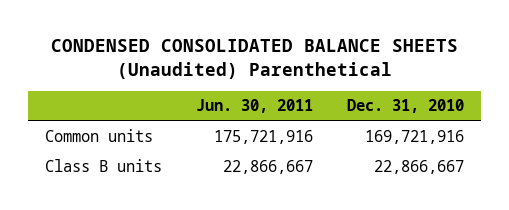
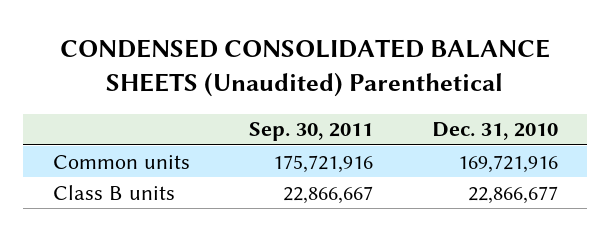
[196,99,314,114] Jun. 30, 2011 -> none
none -> [248,122,373,142] Sep. 30, 2011
[373,160,464,175] 22,866,667 -> [467,185,558,204] 22,866,677

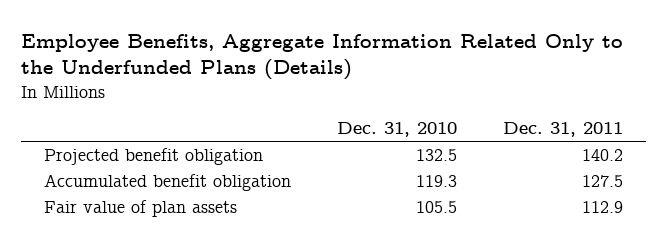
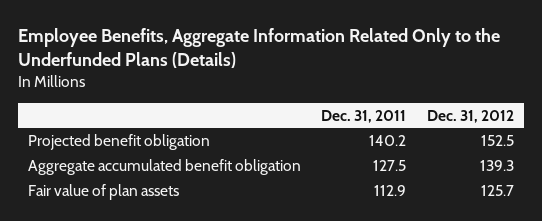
[336,122,457,138] Dec. 31, 2010 -> none
none -> [426,109,514,123] Dec. 31, 2012
[43,174,291,192] Accumulated benefit obligation -> [28,158,302,175] Aggregate accumulated benefit obligation

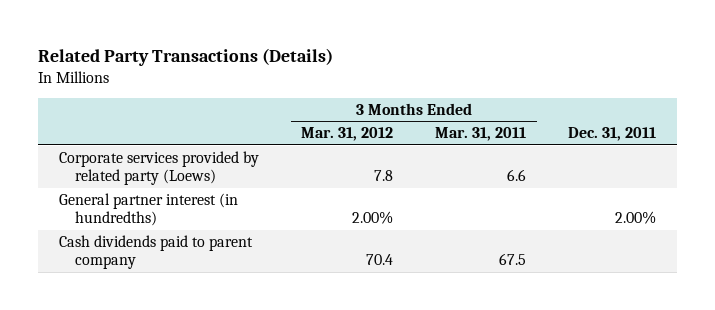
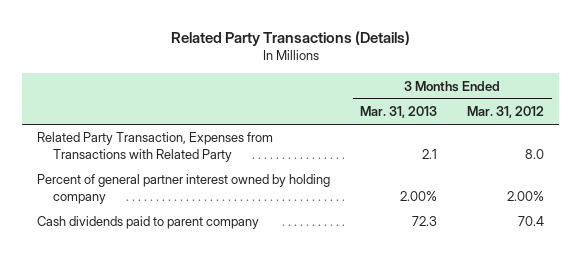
[435,127,527,142] Mar. 31, 2011 -> none
[567,127,656,142] Dec. 31, 2011 -> none
none -> [360,106,438,119] Mar. 31, 2013
[59,150,260,186] Corporate services provided by related party (Loews) -> none
none -> [37,132,274,163] Related Party Transaction, Expenses from Transactions with Related Party
[59,192,239,227] General partner interest (in hundredths) -> [37,174,331,205] Percent of general partner interest owned by holding company

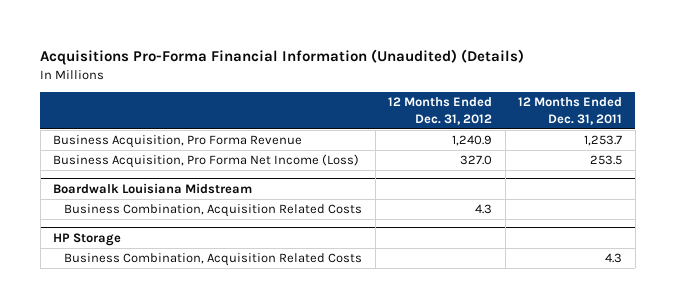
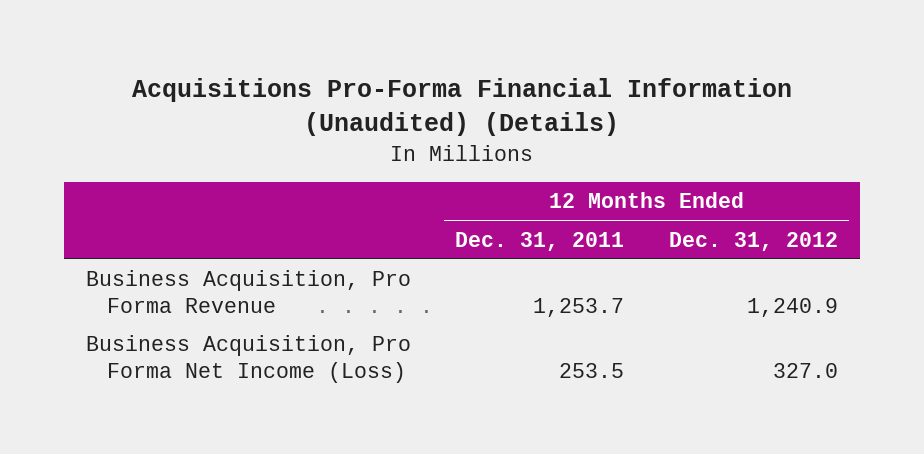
[53,182,253,194] Boardwalk Louisiana Midstream -> none
[64,204,363,218] Business Combination, Acquisition Related Costs -> none
[53,232,122,246] HP Storage -> none
[64,253,363,267] Business Combination, Acquisition Related Costs -> none

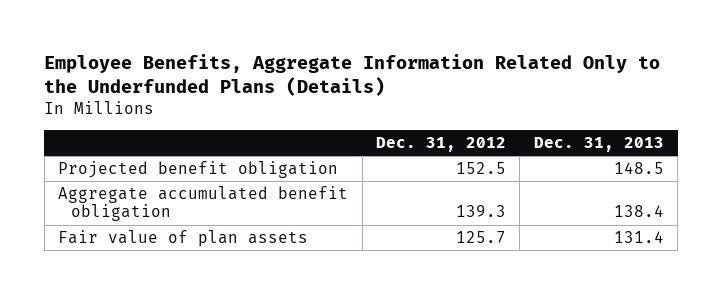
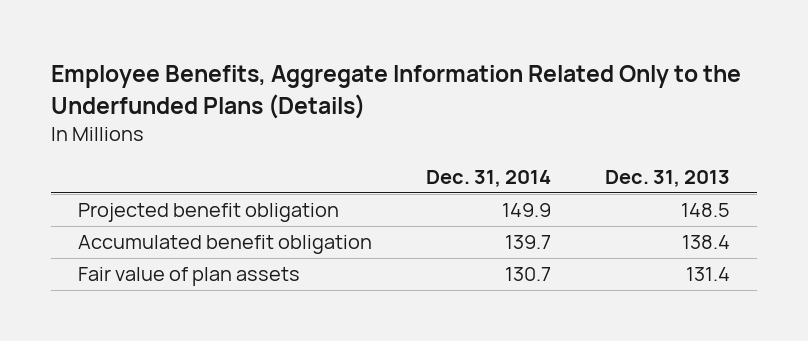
[375,136,506,152] Dec. 31, 2012 -> none
none -> [426,170,552,188] Dec. 31, 2014
[58,186,349,222] Aggregate accumulated benefit obligation -> [78,235,373,255] Accumulated benefit obligation

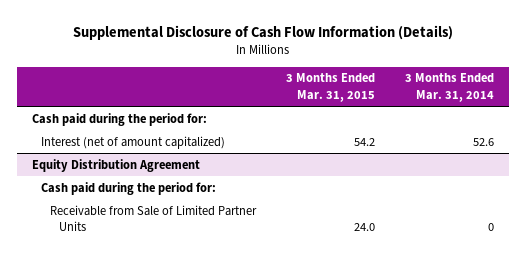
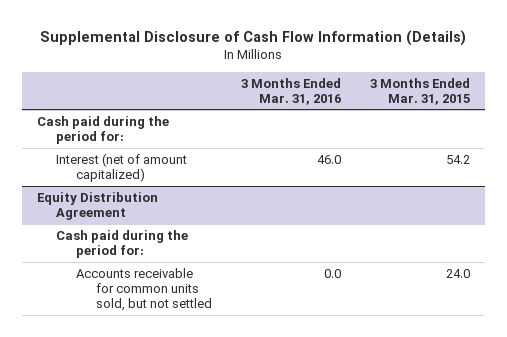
[405,73,495,102] 3 Months Ended Mar. 31, 2014 -> none
none -> [241,77,342,105] 3 Months Ended Mar. 31, 2016
[50,204,258,232] Receivable from Sale of Limited Partner Units -> [76,267,213,311] Accounts receivable for common units sold, but not settled

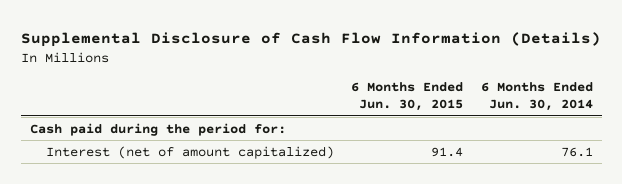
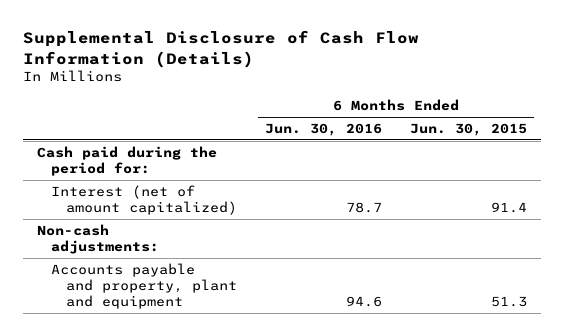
[480,82,593,112] 6 Months Ended Jun. 30, 2014 -> none
none -> [264,122,382,136] Jun. 30, 2016
none -> [37,223,160,254] Non-cash adjustments:
none -> [51,262,237,309] Accounts payable and property, plant and equipment

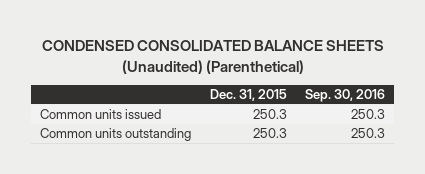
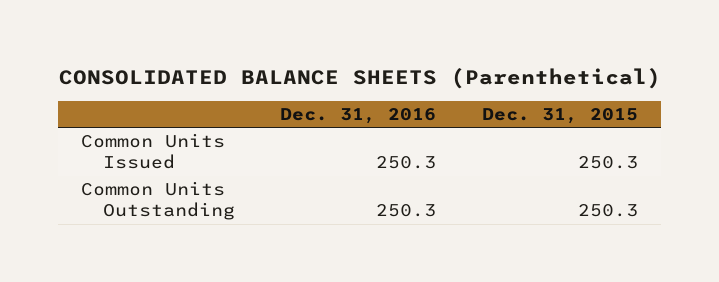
[41,40,384,74] CONDENSED CONSOLIDATED BALANCE SHEETS (Unaudited) (Parenthetical) -> [58,68,661,90] CONSOLIDATED BALANCE SHEETS (Parenthetical)
[305,88,386,102] Sep. 30, 2016 -> none
none -> [280,107,437,124] Dec. 31, 2016
[40,109,162,120] Common units issued -> [81,132,226,170] Common Units Issued
[40,128,192,142] Common units outstanding -> [81,180,235,221] Common Units Outstanding

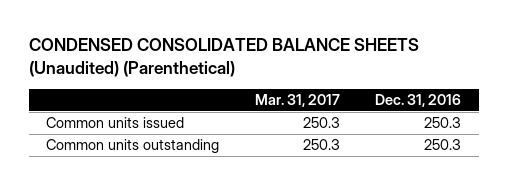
[58,68,661,90] CONSOLIDATED BALANCE SHEETS (Parenthetical) -> [28,38,419,78] CONDENSED CONSOLIDATED BALANCE SHEETS (Unaudited) (Parenthetical)
[482,107,639,124] Dec. 31, 2015 -> none
none -> [254,93,340,107] Mar. 31, 2017
[81,132,226,170] Common Units Issued -> [46,117,185,129] Common units issued
[81,180,235,221] Common Units Outstanding -> [46,139,220,154] Common units outstanding

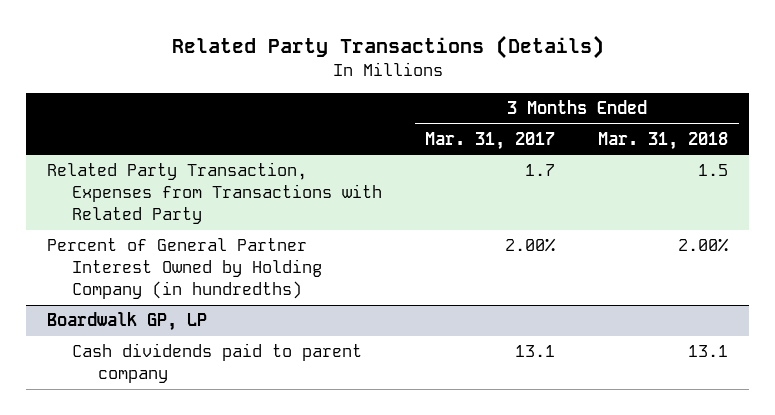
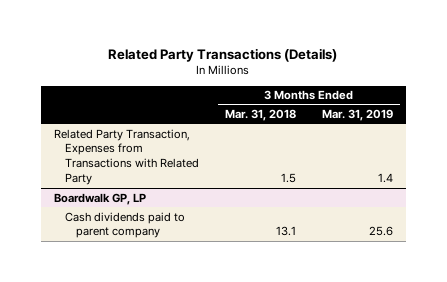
[425,131,556,150] Mar. 31, 2017 -> none
none -> [321,109,393,122] Mar. 31, 2019
[47,238,323,300] Percent of General Partner Interest Owned by Holding Company (in hundredths) -> none

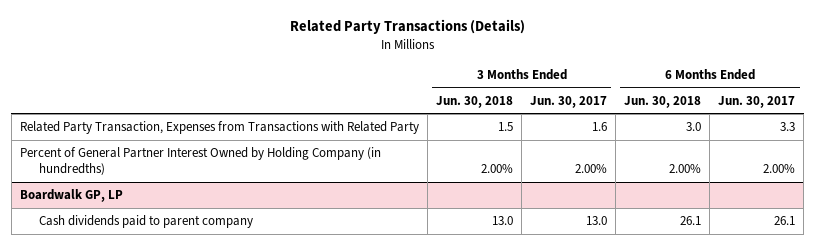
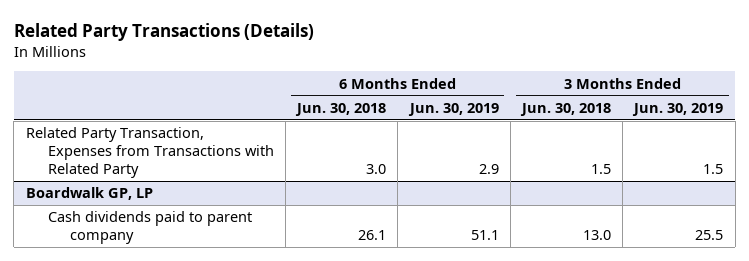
[530,95,608,108] Jun. 30, 2017 -> none
[718,95,796,108] Jun. 30, 2017 -> none
none -> [407,102,499,116] Jun. 30, 2019
none -> [632,102,724,116] Jun. 30, 2019
[20,147,382,176] Percent of General Partner Interest Owned by Holding Company (in hundredths) -> none

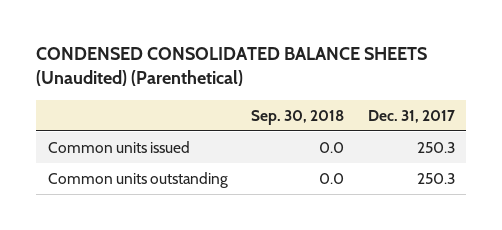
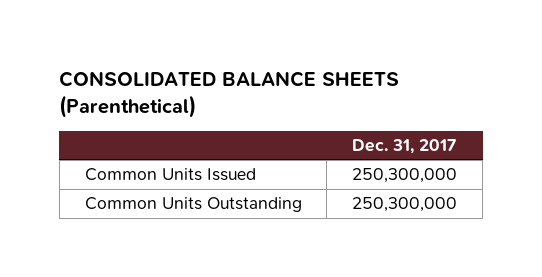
[35,47,427,87] CONDENSED CONSOLIDATED BALANCE SHEETS (Unaudited) (Parenthetical) -> [59,71,400,119] CONSOLIDATED BALANCE SHEETS (Parenthetical)
[251,109,345,125] Sep. 30, 2018 -> none
[47,140,190,153] Common units issued -> [84,168,256,182] Common Units Issued
[416,141,455,153] 250.3 -> [352,168,458,184] 250,300,000
[47,171,228,188] Common units outstanding -> [84,197,302,213] Common Units Outstanding
[416,172,455,184] 250.3 -> [352,197,458,213] 250,300,000

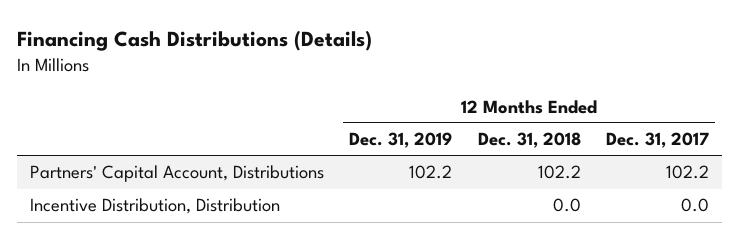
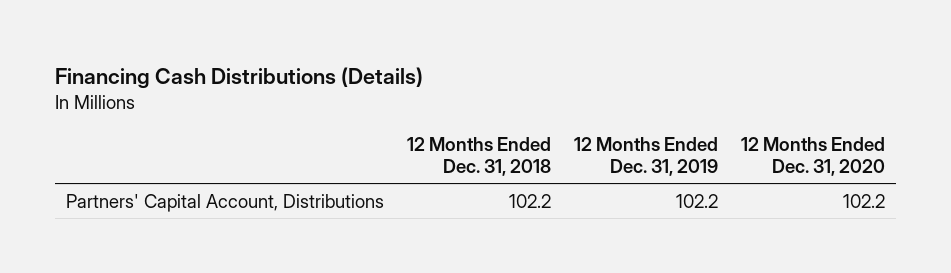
[605,132,709,149] Dec. 31, 2017 -> none
none -> [740,137,885,176] 12 Months Ended Dec. 31, 2020
[29,198,280,215] Incentive Distribution, Distribution -> none

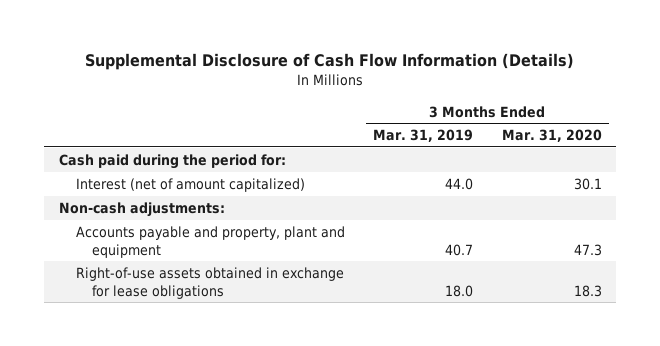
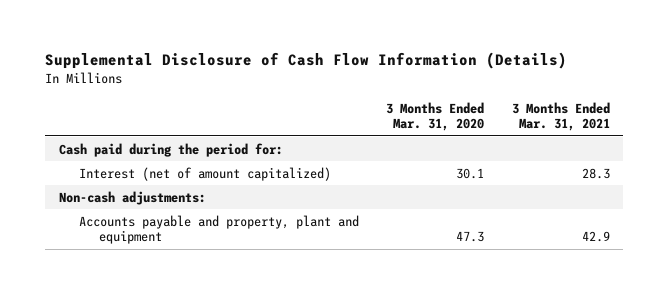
[373,129,474,143] Mar. 31, 2019 -> none
none -> [511,101,610,132] 3 Months Ended Mar. 31, 2021
[75,267,344,299] Right-of-use assets obtained in exchange for lease obligations -> none

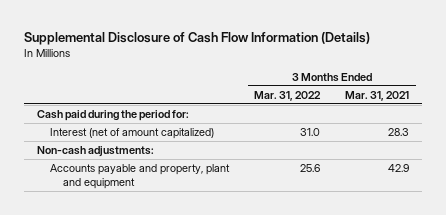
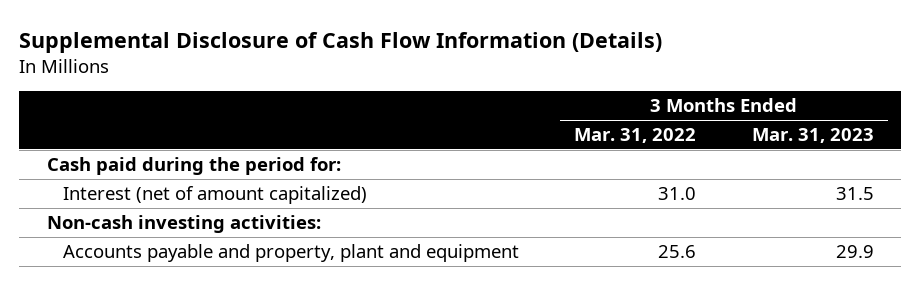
[345,90,410,101] Mar. 31, 2021 -> none
none -> [751,128,874,144] Mar. 31, 2023
[36,145,154,157] Non-cash adjustments: -> [46,214,321,233] Non-cash investing activities:

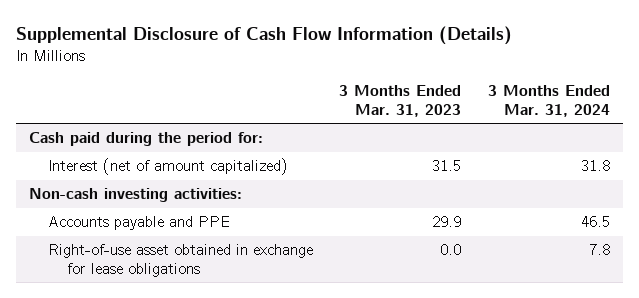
[574,128,697,144] Mar. 31, 2022 -> none
none -> [487,85,610,117] 3 Months Ended Mar. 31, 2024
[62,243,519,262] Accounts payable and property, plant and equipment -> [48,216,231,231] Accounts payable and PPE
none -> [48,244,314,277] Right-of-use asset obtained in exchange for lease obligations

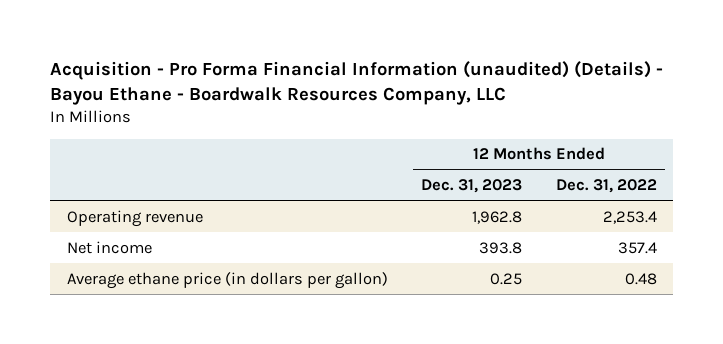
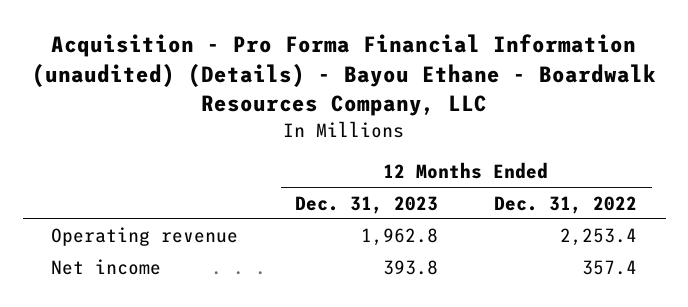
[66,271,388,289] Average ethane price (in dollars per gallon) -> none

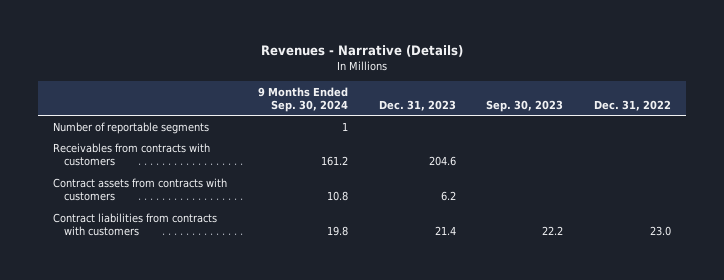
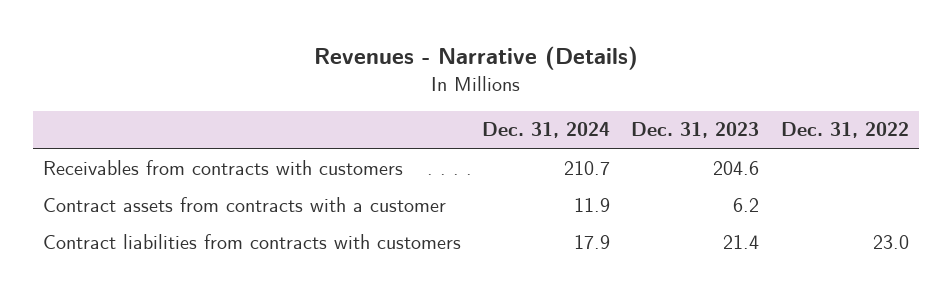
[257,86,348,112] 9 Months Ended Sep. 30, 2024 -> none
[486,99,564,112] Sep. 30, 2023 -> none
none -> [482,122,611,139] Dec. 31, 2024
[53,121,210,134] Number of reportable segments -> none
[53,177,228,201] Contract assets from contracts with customers -> [43,196,447,212] Contract assets from contracts with a customer

